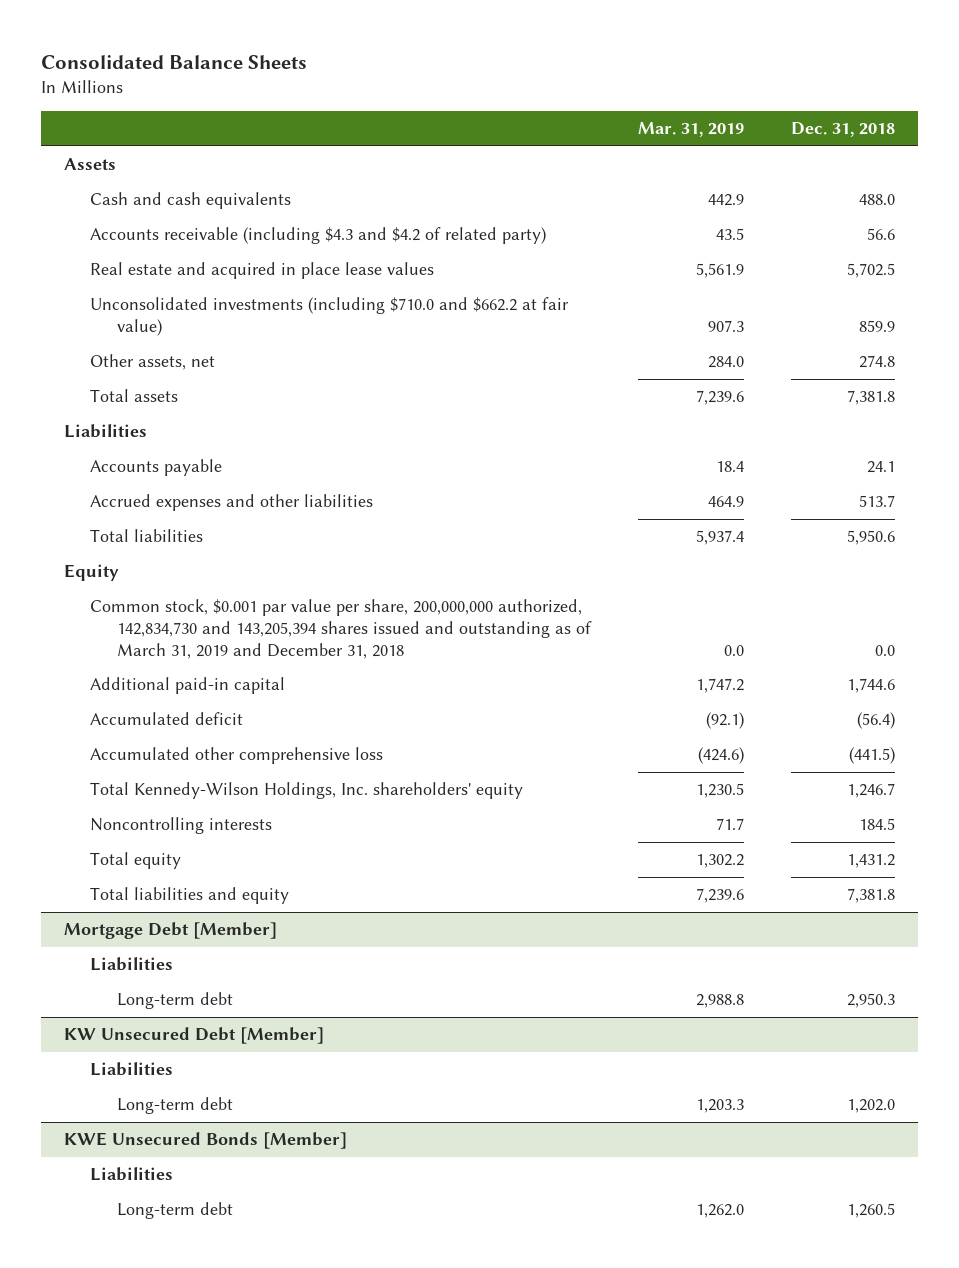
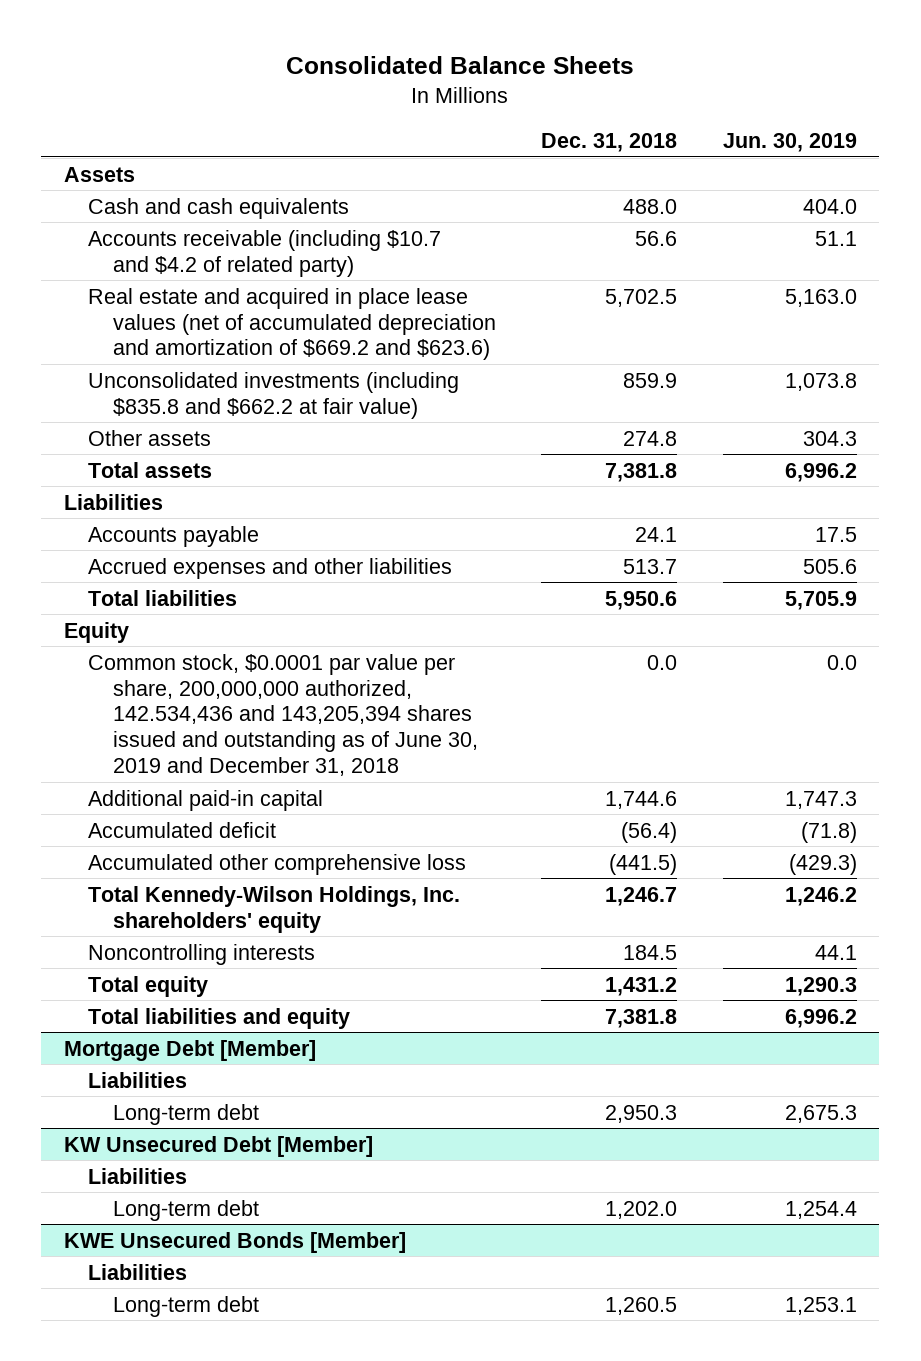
[637,122,744,138] Mar. 31, 2019 -> none
none -> [722,133,857,153] Jun. 30, 2019
[90,227,547,245] Accounts receivable (including $4.3 and $4.2 of related party) -> [88,229,442,277] Accounts receivable (including $10.7 and $4.2 of related party)
[90,262,435,280] Real estate and acquired in place lease values -> [88,287,496,361] Real estate and acquired in place lease values (net of accumulated depreciation and amortization of $669.2 and $623.6)
[90,297,570,337] Unconsolidated investments (including $710.0 and $662.2 at fair value) -> [88,371,460,419] Unconsolidated investments (including $835.8 and $662.2 at fair value)
[90,354,216,371] Other assets, net -> [88,429,212,446] Other assets
[90,599,592,659] Common stock, $0.001 par value per share, 200,000,000 authorized, 142,834,730 and 143,205,394 shares issued and outstanding as of March 31, 2019 and December 31, 2018 -> [88,653,478,777] Common stock, $0.0001 par value per share, 200,000,000 authorized, 142.534,436 and 143,205,394 shares issued and outstanding as of June 30, 2019 and December 31, 2018

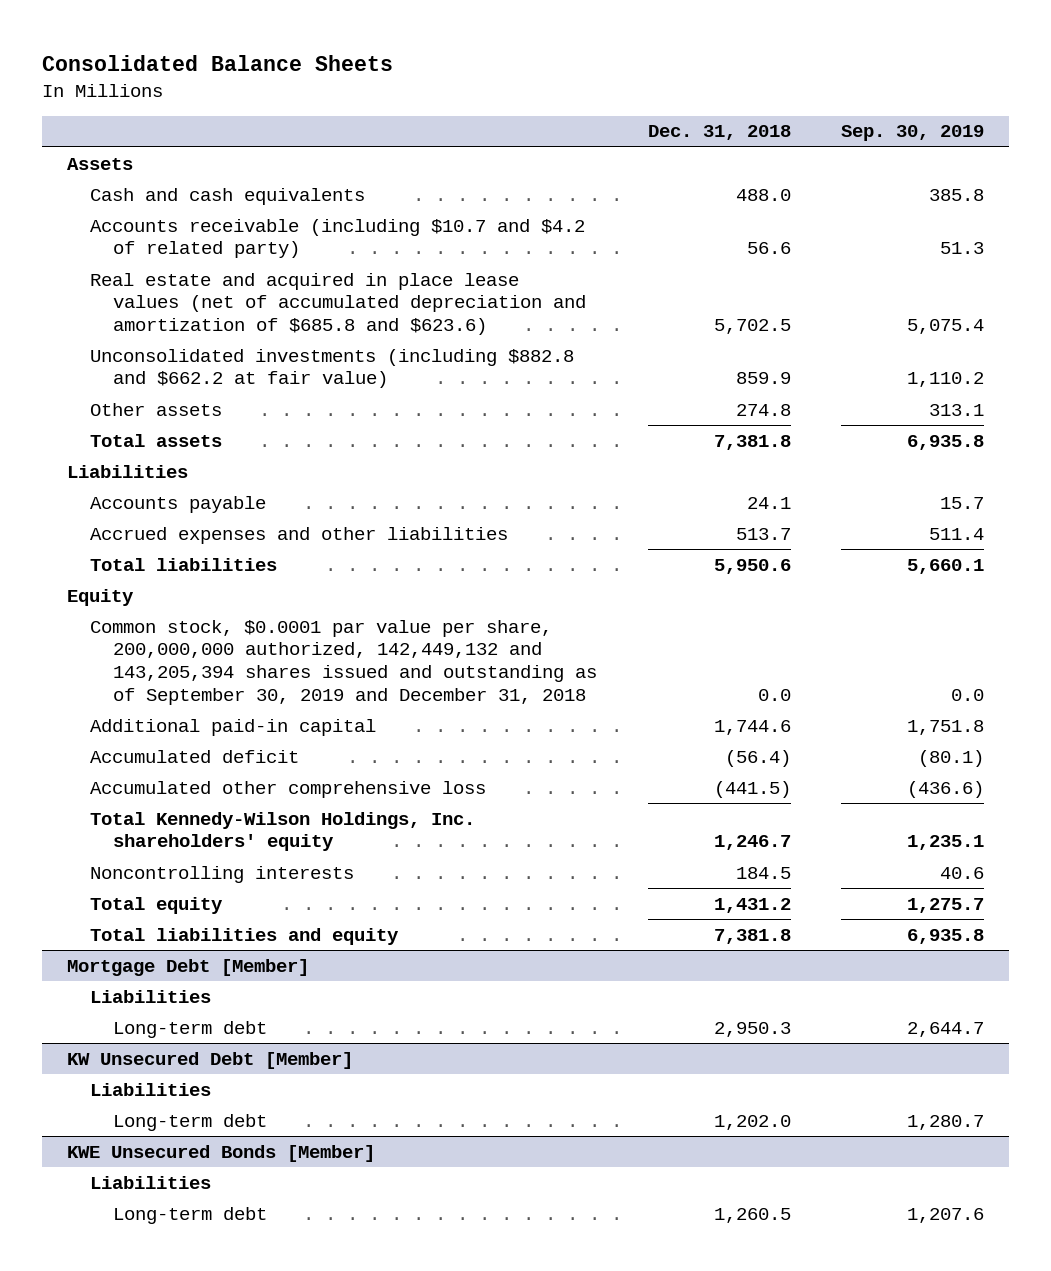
[722,133,857,153] Jun. 30, 2019 -> none
none -> [840,125,984,142] Sep. 30, 2019
[88,287,496,361] Real estate and acquired in place lease values (net of accumulated depreciation and amortization of $669.2 and $623.6) -> [90,272,587,335] Real estate and acquired in place lease values (net of accumulated depreciation and amortization of $685.8 and $623.6)
[88,371,460,419] Unconsolidated investments (including $835.8 and $662.2 at fair value) -> [90,348,575,389] Unconsolidated investments (including $882.8 and $662.2 at fair value)
[88,653,478,777] Common stock, $0.0001 par value per share, 200,000,000 authorized, 142.534,436 and 143,205,394 shares issued and outstanding as of June 30, 2019 and December 31, 2018 -> [90,619,598,705] Common stock, $0.0001 par value per share, 200,000,000 authorized, 142,449,132 and 143,205,394 shares issued and outstanding as of September 30, 2019 and December 31, 2018

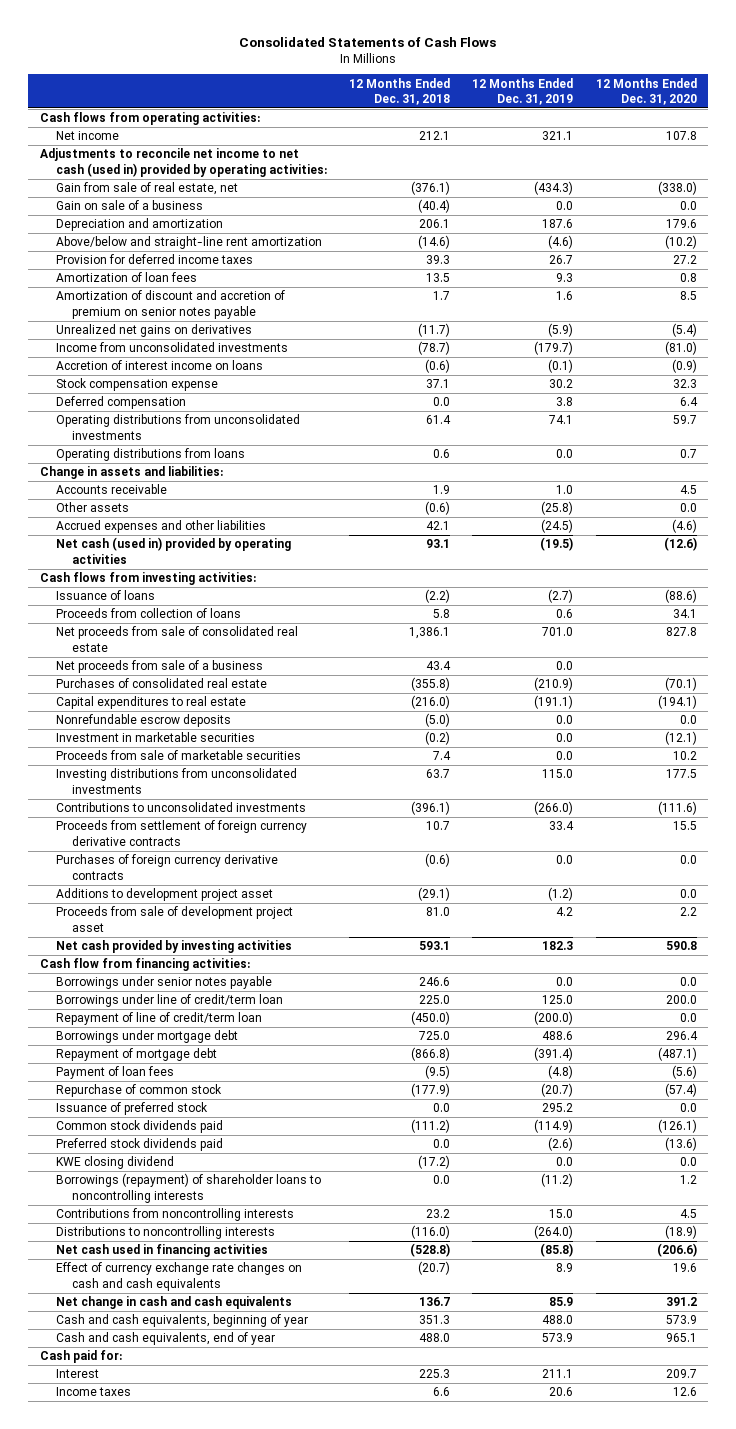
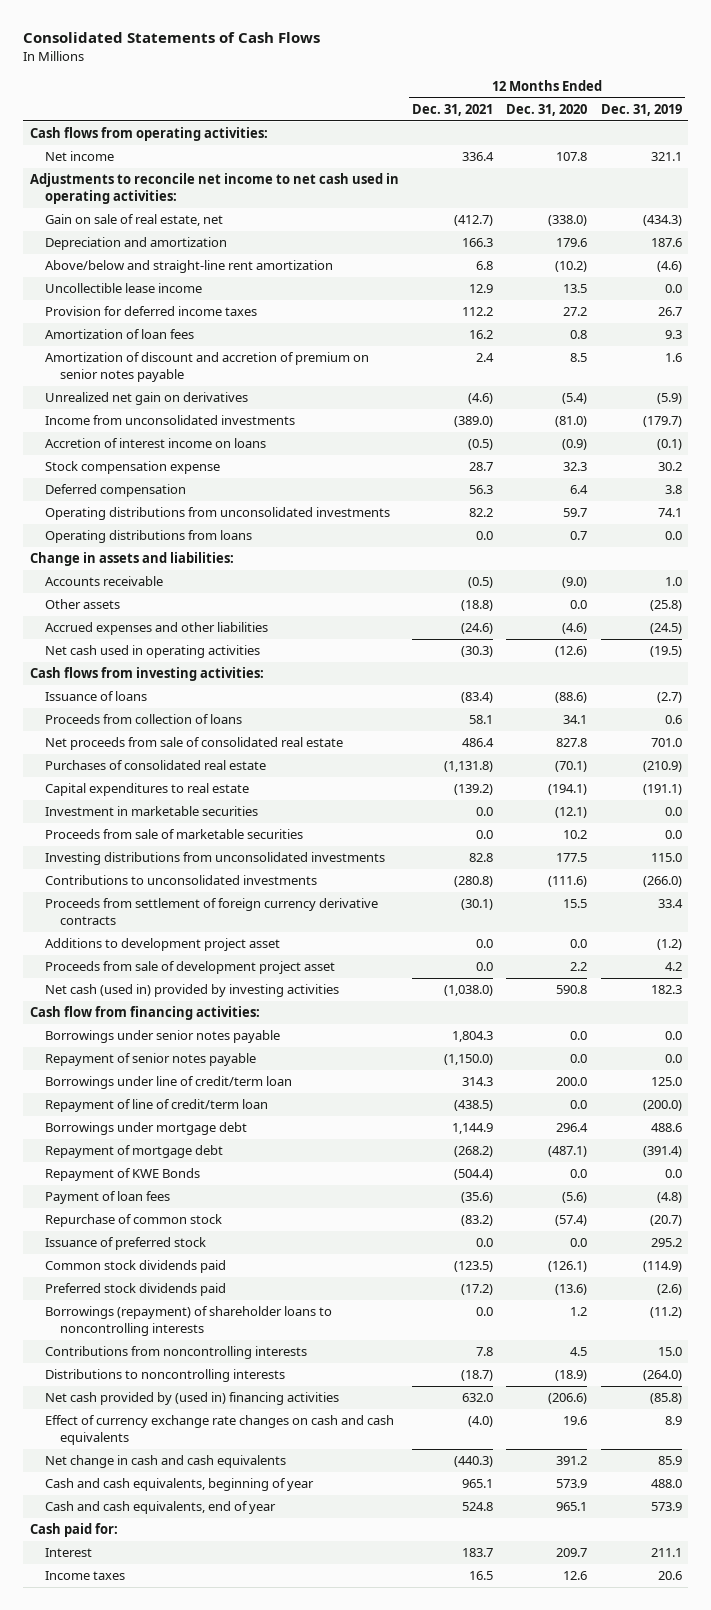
[348,77,450,105] 12 Months Ended Dec. 31, 2018 -> none
none -> [411,104,493,117] Dec. 31, 2021
[55,200,203,211] Gain on sale of a business -> none
[39,148,327,177] Adjustments to reconcile net income to net cash (used in) provided by operating activities: -> [29,173,399,205] Adjustments to reconcile net income to net cash used in operating activities:
[55,182,238,196] Gain from sale of real estate, net -> [44,214,223,227] Gain on sale of real estate, net
none -> [44,283,202,294] Uncollectible lease income
[55,324,252,338] Unrealized net gains on derivatives -> [44,392,248,406] Unrealized net gain on derivatives
[679,485,697,495] 4.5 -> [562,577,588,589] (9.0)
[55,537,291,564] Net cash (used in) provided by operating activities -> [44,645,260,659] Net cash used in operating activities
[55,660,263,674] Net proceeds from sale of a business -> none
[55,714,231,728] Nonrefundable escrow deposits -> none
[55,854,278,880] Purchases of foreign currency derivative contracts -> none
[55,940,292,954] Net cash provided by investing activities -> [44,984,339,998] Net cash (used in) provided by investing activities
none -> [44,1053,256,1067] Repayment of senior notes payable
none -> [44,1168,200,1182] Repayment of KWE Bonds
[55,1156,174,1170] KWE closing dividend -> none
[55,1244,268,1258] Net cash used in financing activities -> [44,1392,339,1406] Net cash provided by (used in) financing activities

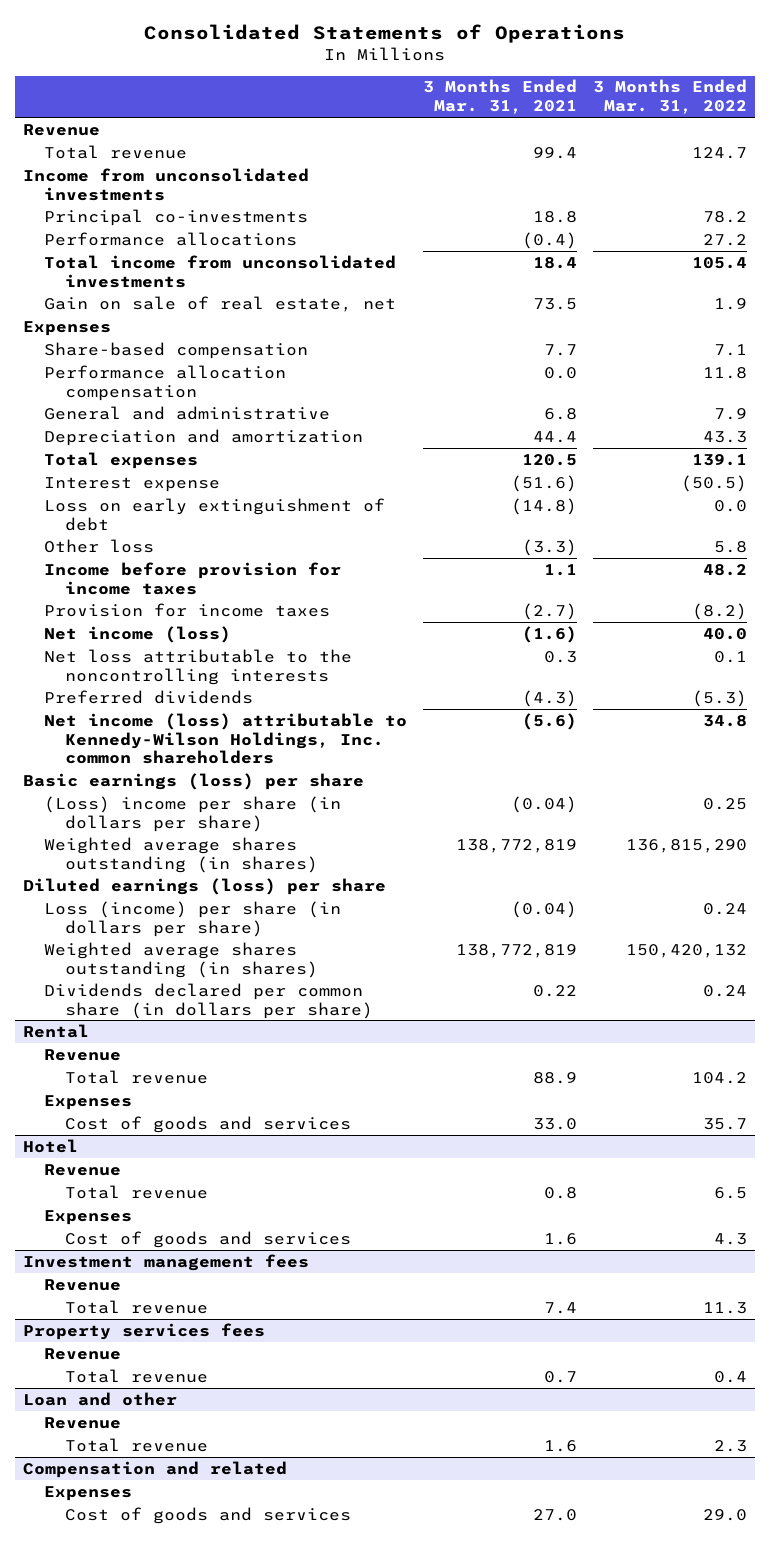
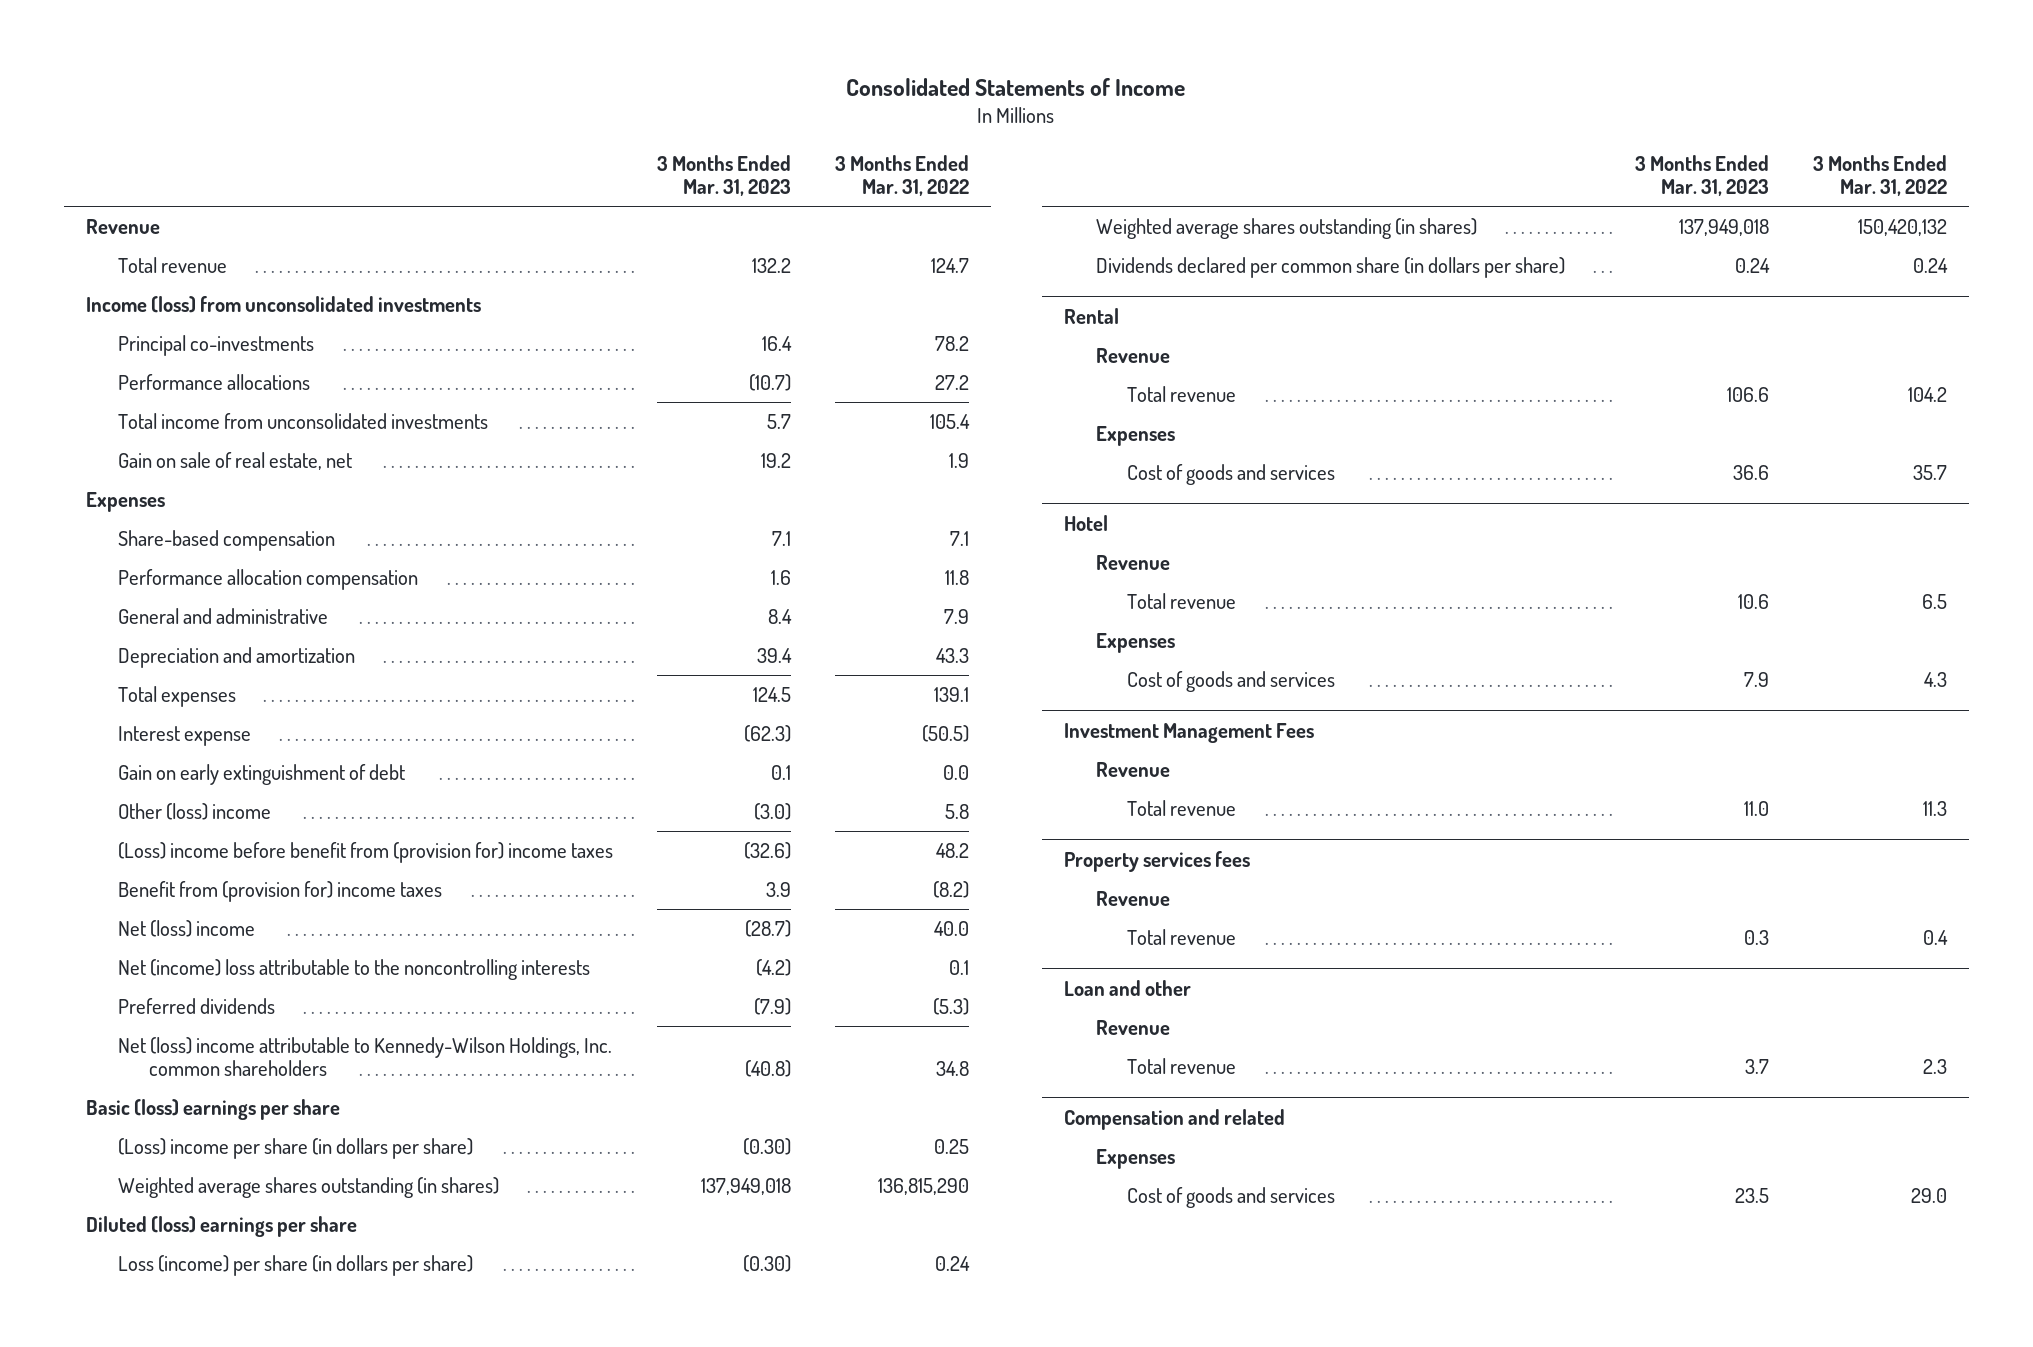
[144,24,626,44] Consolidated Statements of Operations -> [846,77,1186,96] Consolidated Statements of Income
[423,79,578,115] 3 Months Ended Mar. 31, 2021 -> none
none -> [656,154,791,197] 3 Months Ended Mar. 31, 2023
[22,167,309,201] Income from unconsolidated investments -> [86,295,482,313] Income (loss) from unconsolidated investments
[44,497,386,531] Loss on early extinguishment of debt -> [117,763,405,785] Gain on early extinguishment of debt
[44,538,155,553] Other loss -> [117,802,271,820] Other (loss) income
[44,561,342,595] Income before provision for income taxes -> [117,841,613,863] (Loss) income before benefit from (provision for) income taxes
[44,602,331,617] Provision for income taxes -> [117,880,442,902] Benefit from (provision for) income taxes
[44,625,232,643] Net income (loss) -> [117,919,255,937] Net (loss) income
[44,648,353,685] Net loss attributable to the noncontrolling interests -> [117,958,590,980] Net (income) loss attributable to the noncontrolling interests
[44,712,408,765] Net income (loss) attributable to Kennedy-Wilson Holdings, Inc. common shareholders -> [117,1036,612,1077] Net (loss) income attributable to Kennedy-Wilson Holdings, Inc. common shareholders
[22,772,364,790] Basic earnings (loss) per share -> [86,1098,341,1120] Basic (loss) earnings per share
[22,877,386,895] Diluted earnings (loss) per share -> [86,1215,358,1237] Diluted (loss) earnings per share
[22,1253,309,1271] Investment management fees -> [1063,722,1314,743] Investment Management Fees

